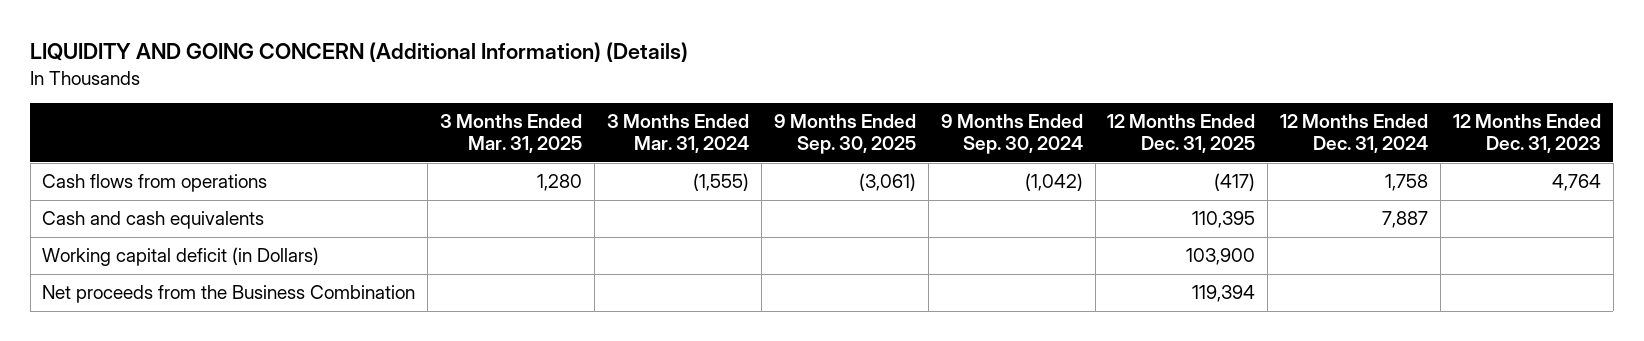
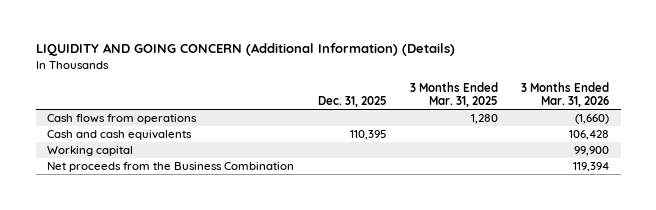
[607,114,750,154] 3 Months Ended Mar. 31, 2024 -> none
[773,114,916,155] 9 Months Ended Sep. 30, 2025 -> none
[940,114,1083,155] 9 Months Ended Sep. 30, 2024 -> none
[1107,114,1256,154] 12 Months Ended Dec. 31, 2025 -> none
[1280,114,1429,154] 12 Months Ended Dec. 31, 2024 -> none
[1453,114,1602,154] 12 Months Ended Dec. 31, 2023 -> none
none -> [317,96,387,108] Dec. 31, 2025
none -> [521,81,610,108] 3 Months Ended Mar. 31, 2026
[42,247,320,267] Working capital deficit (in Dollars) -> [47,146,134,157] Working capital

